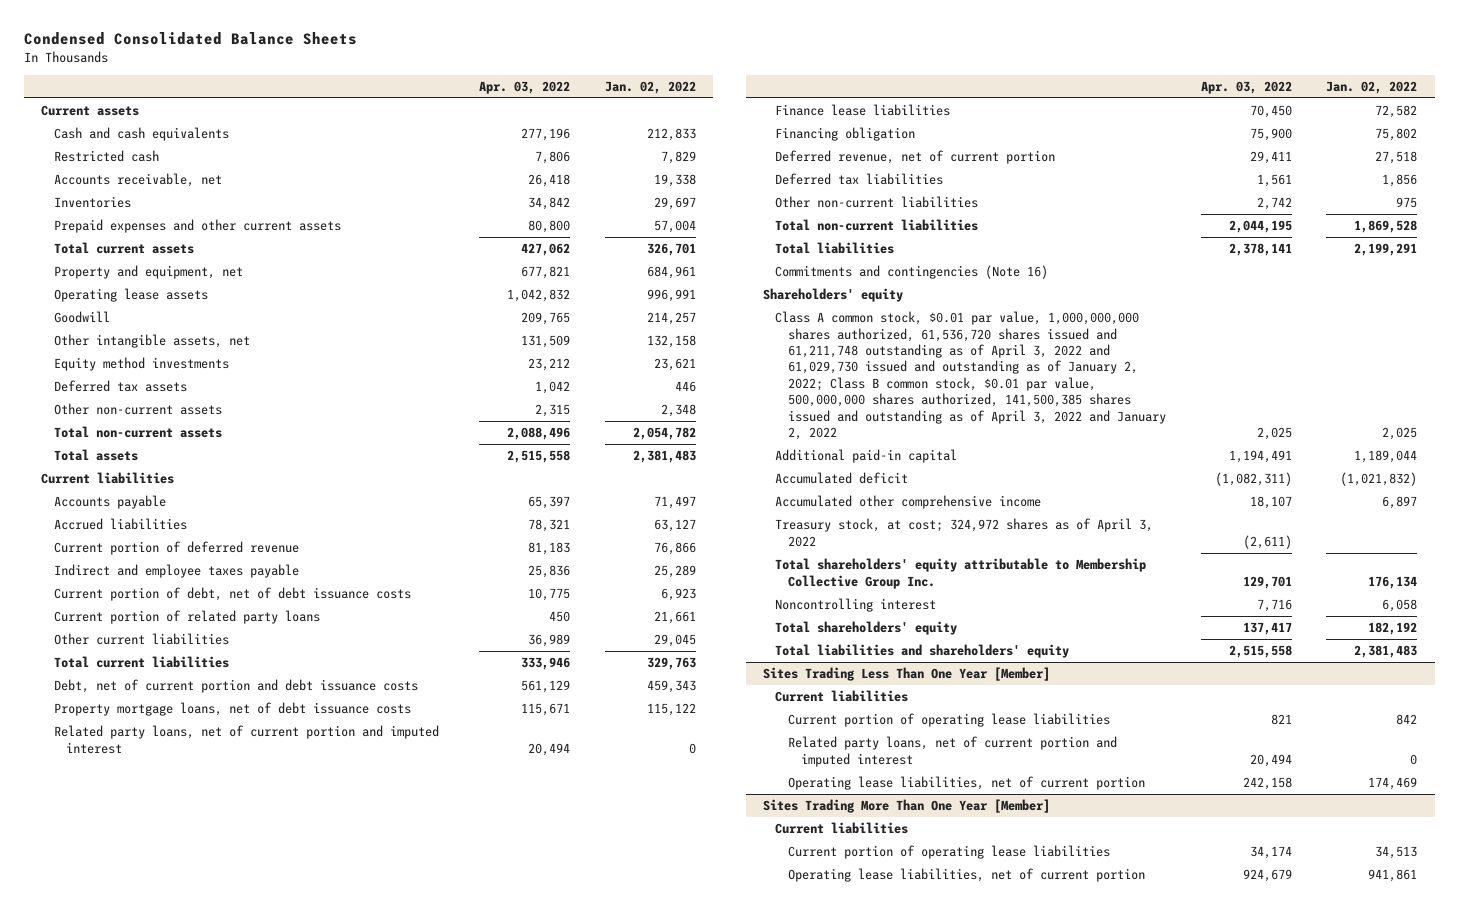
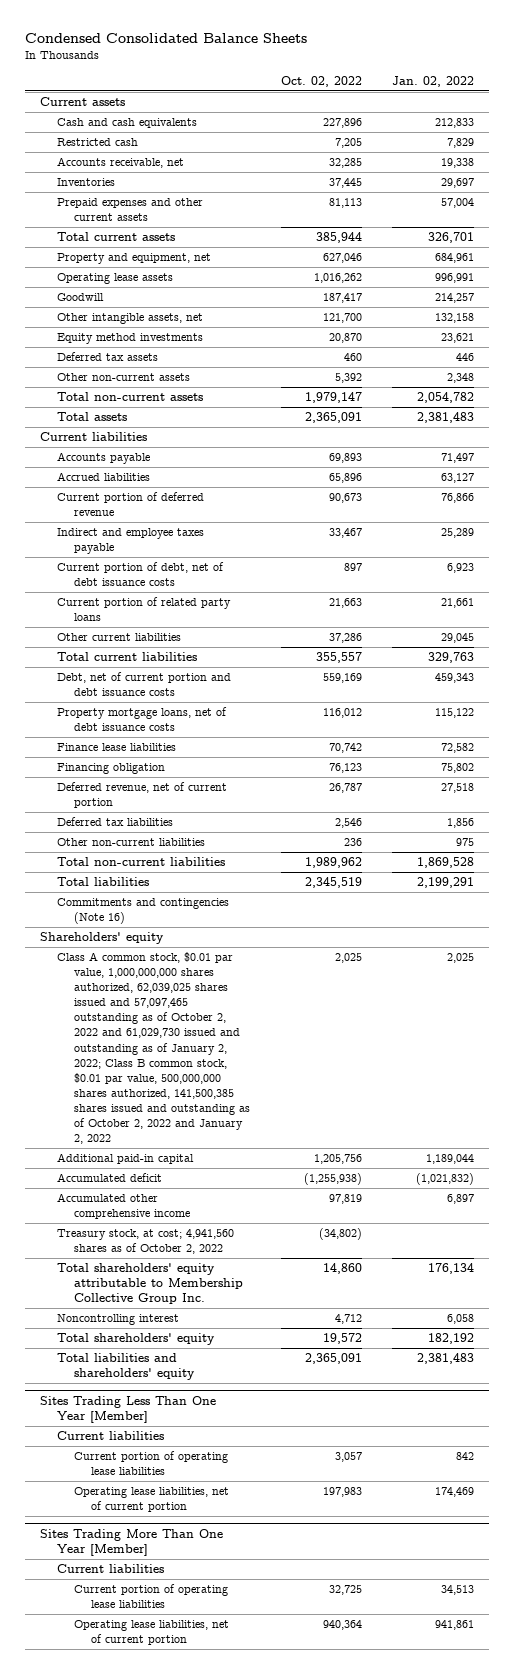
[479,80,571,94] Apr. 03, 2022 -> none
none -> [280,75,362,87] Oct. 02, 2022
[53,725,439,754] Related party loans, net of current portion and imputed interest -> none
[775,311,1167,441] Class A common stock, $0.01 par value, 1,000,000,000 shares authorized, 61,536,720 shares issued and 61,211,748 outstanding as of April 3, 2022 and 61,029,730 issued and outstanding as of January 2, 2022; Class B common stock, $0.01 par value, 500,000,000 shares authorized, 141,500,385 shares issued and outstanding as of April 3, 2022 and January 2, 2022 -> [56,952,251,1144] Class A common stock, $0.01 par value, 1,000,000,000 shares authorized, 62,039,025 shares issued and 57,097,465 outstanding as of October 2, 2022 and 61,029,730 issued and outstanding as of January 2, 2022; Class B common stock, $0.01 par value, 500,000,000 shares authorized, 141,500,385 shares issued and outstanding as of October 2, 2022 and January 2, 2022
[775,518,1154,547] Treasury stock, at cost; 324,972 shares as of April 3, 2022 -> [56,1229,234,1255] Treasury stock, at cost; 4,941,560 shares as of October 2, 2022
[788,736,1118,767] Related party loans, net of current portion and imputed interest -> none

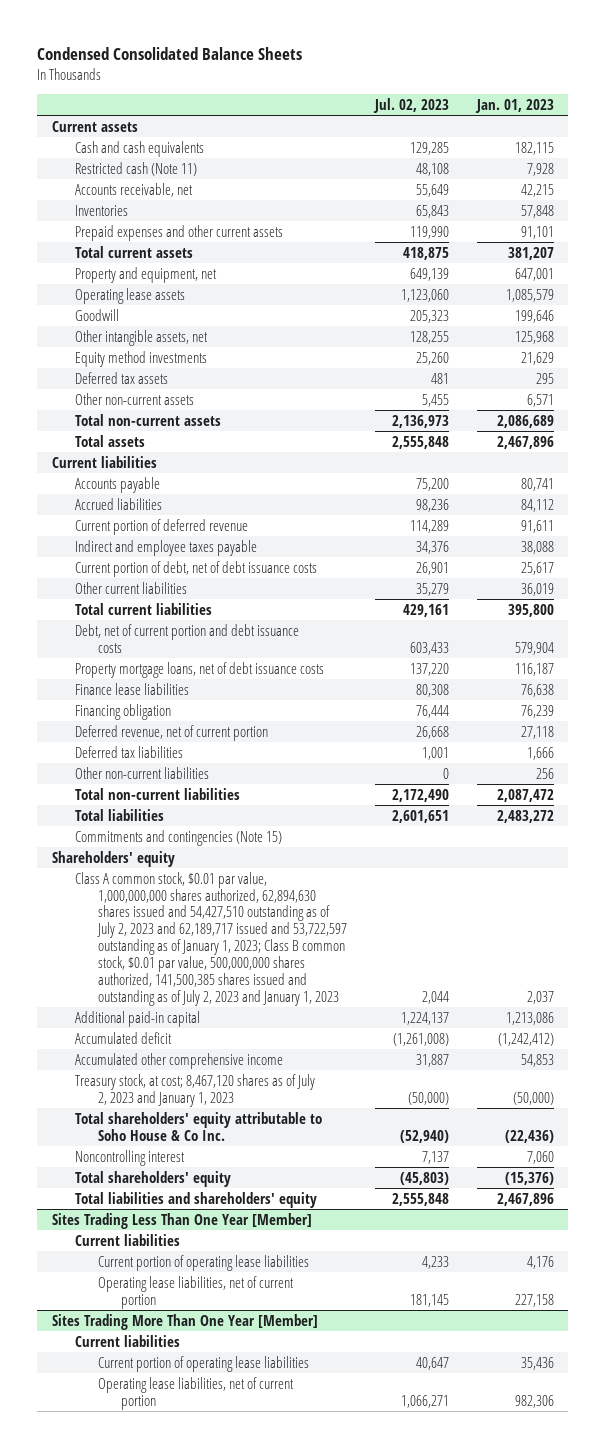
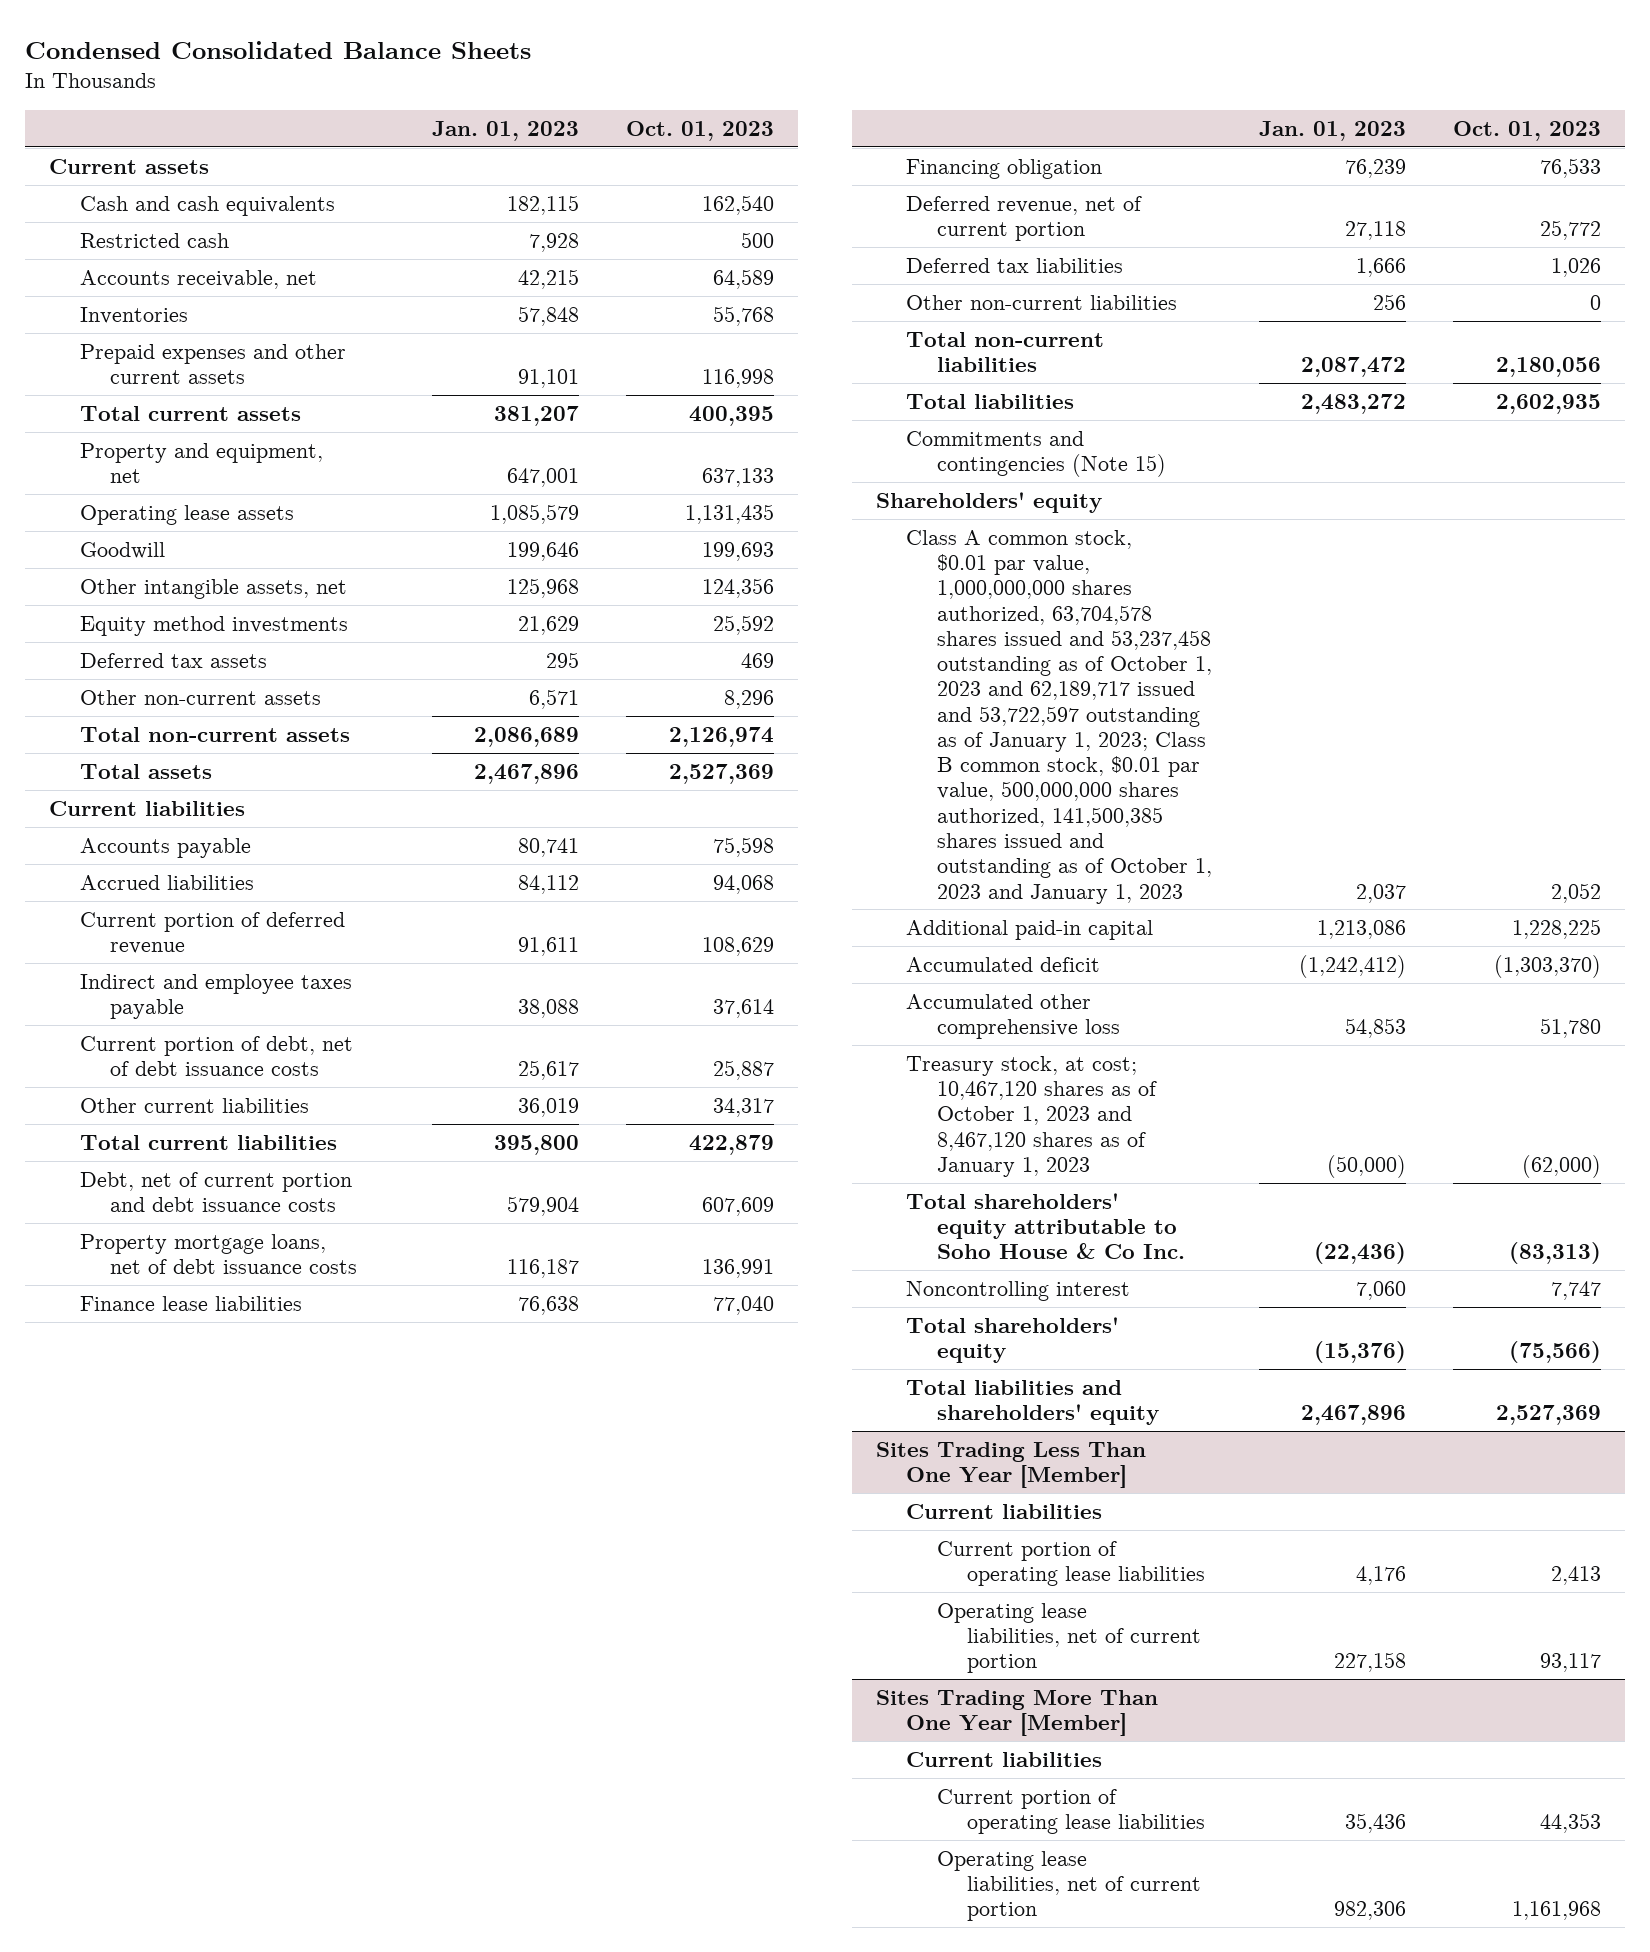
[372,97,449,113] Jul. 02, 2023 -> none
none -> [626,121,775,142] Oct. 01, 2023
[74,161,197,176] Restricted cash (Note 11) -> [79,232,229,248] Restricted cash
[74,871,347,1006] Class A common stock, $0.01 par value, 1,000,000,000 shares authorized, 62,894,630 shares issued and 54,427,510 outstanding as of July 2, 2023 and 62,189,717 issued and 53,722,597 outstanding as of January 1, 2023; Class B common stock, $0.01 par value, 500,000,000 shares authorized, 141,500,385 shares issued and outstanding as of July 2, 2023 and January 1, 2023 -> [906,529,1212,904] Class A common stock, $0.01 par value, 1,000,000,000 shares authorized, 63,704,578 shares issued and 53,237,458 outstanding as of October 1, 2023 and 62,189,717 issued and 53,722,597 outstanding as of January 1, 2023; Class B common stock, $0.01 par value, 500,000,000 shares authorized, 141,500,385 shares issued and outstanding as of October 1, 2023 and January 1, 2023
[74,1052,283,1069] Accumulated other comprehensive income -> [906,993,1120,1040] Accumulated other comprehensive loss
[74,1073,315,1107] Treasury stock, at cost; 8,467,120 shares as of July 2, 2023 and January 1, 2023 -> [906,1055,1157,1177] Treasury stock, at cost; 10,467,120 shares as of October 1, 2023 and 8,467,120 shares as of January 1, 2023

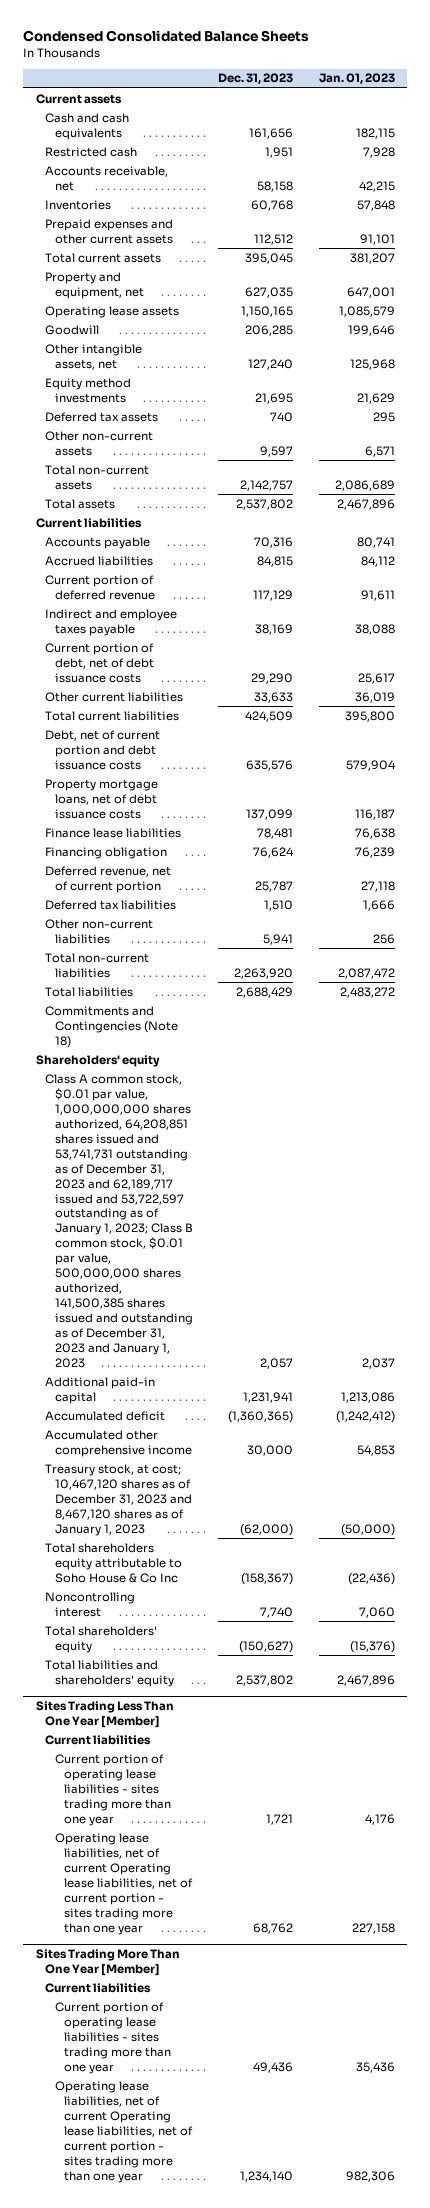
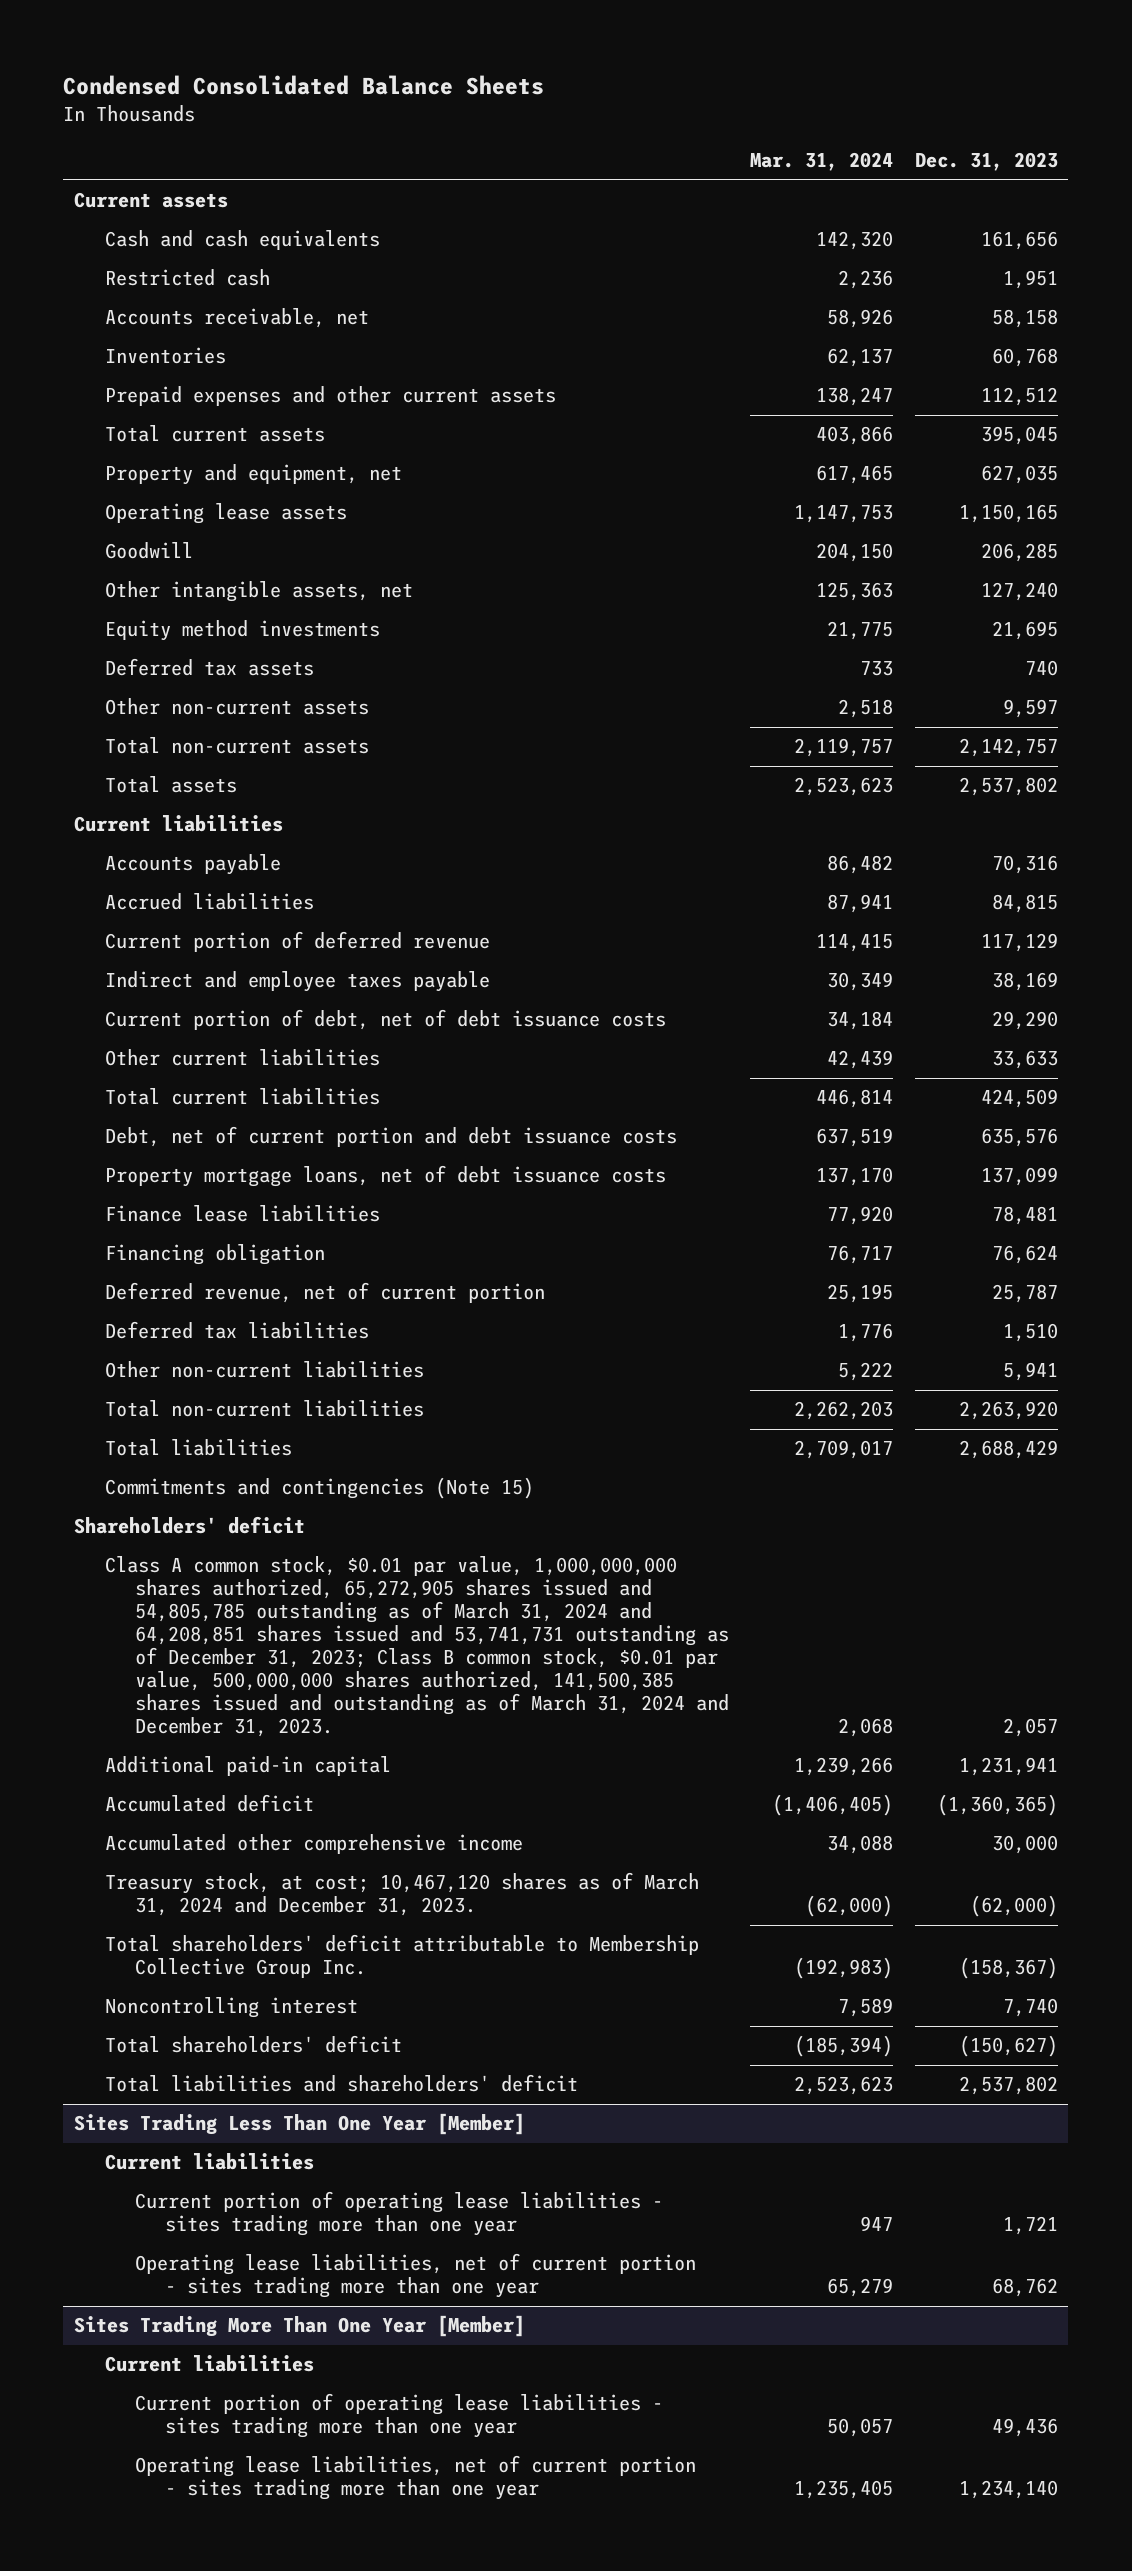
[318,73,395,85] Jan. 01, 2023 -> none
none -> [750,152,894,172] Mar. 31, 2024
[45,1005,178,1048] Commitments and Contingencies (Note 18) -> [104,1477,534,1500] Commitments and contingencies (Note 15)
[35,1054,160,1067] Shareholders' equity -> [74,1516,306,1535] Shareholders' deficit
[45,1073,193,1369] Class A common stock, $0.01 par value, 1,000,000,000 shares authorized, 64,208,851 shares issued and 53,741,731 outstanding as of December 31, 2023 and 62,189,717 issued and 53,722,597 outstanding as of January 1, 2023; Class B common stock, $0.01 par value, 500,000,000 shares authorized, 141,500,385 shares issued and outstanding as of December 31, 2023 and January 1, 2023 -> [104,1556,729,1738] Class A common stock, $0.01 par value, 1,000,000,000 shares authorized, 65,272,905 shares issued and 54,805,785 outstanding as of March 31, 2024 and 64,208,851 shares issued and 53,741,731 outstanding as of December 31, 2023; Class B common stock, $0.01 par value, 500,000,000 shares authorized, 141,500,385 shares issued and outstanding as of March 31, 2024 and December 31, 2023.
[45,1463,192,1536] Treasury stock, at cost; 10,467,120 shares as of December 31, 2023 and 8,467,120 shares as of January 1, 2023 -> [104,1872,699,1917] Treasury stock, at cost; 10,467,120 shares as of March 31, 2024 and December 31, 2023.
[45,1542,182,1583] Total shareholders equity attributable to Soho House & Co Inc -> [104,1934,699,1979] Total shareholders' deficit attributable to Membership Collective Group Inc.
[45,1625,158,1653] Total shareholders' equity -> [104,2035,402,2054] Total shareholders' deficit
[45,1659,174,1687] Total liabilities and shareholders' equity -> [104,2074,578,2093] Total liabilities and shareholders' deficit
[54,1832,194,1935] Operating lease liabilities, net of current Operating lease liabilities, net of current portion - sites trading more than one year -> [134,2253,696,2299] Operating lease liabilities, net of current portion - sites trading more than one year
[54,2080,194,2183] Operating lease liabilities, net of current Operating lease liabilities, net of current portion - sites trading more than one year -> [134,2455,696,2501] Operating lease liabilities, net of current portion - sites trading more than one year

